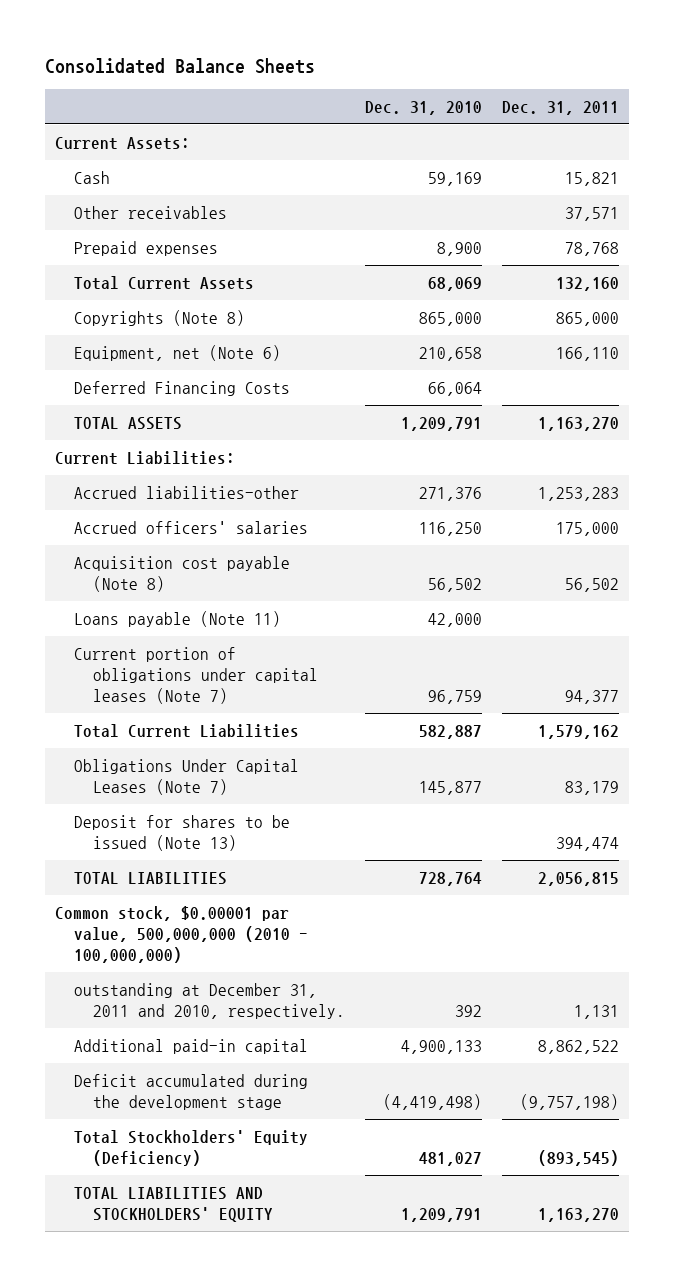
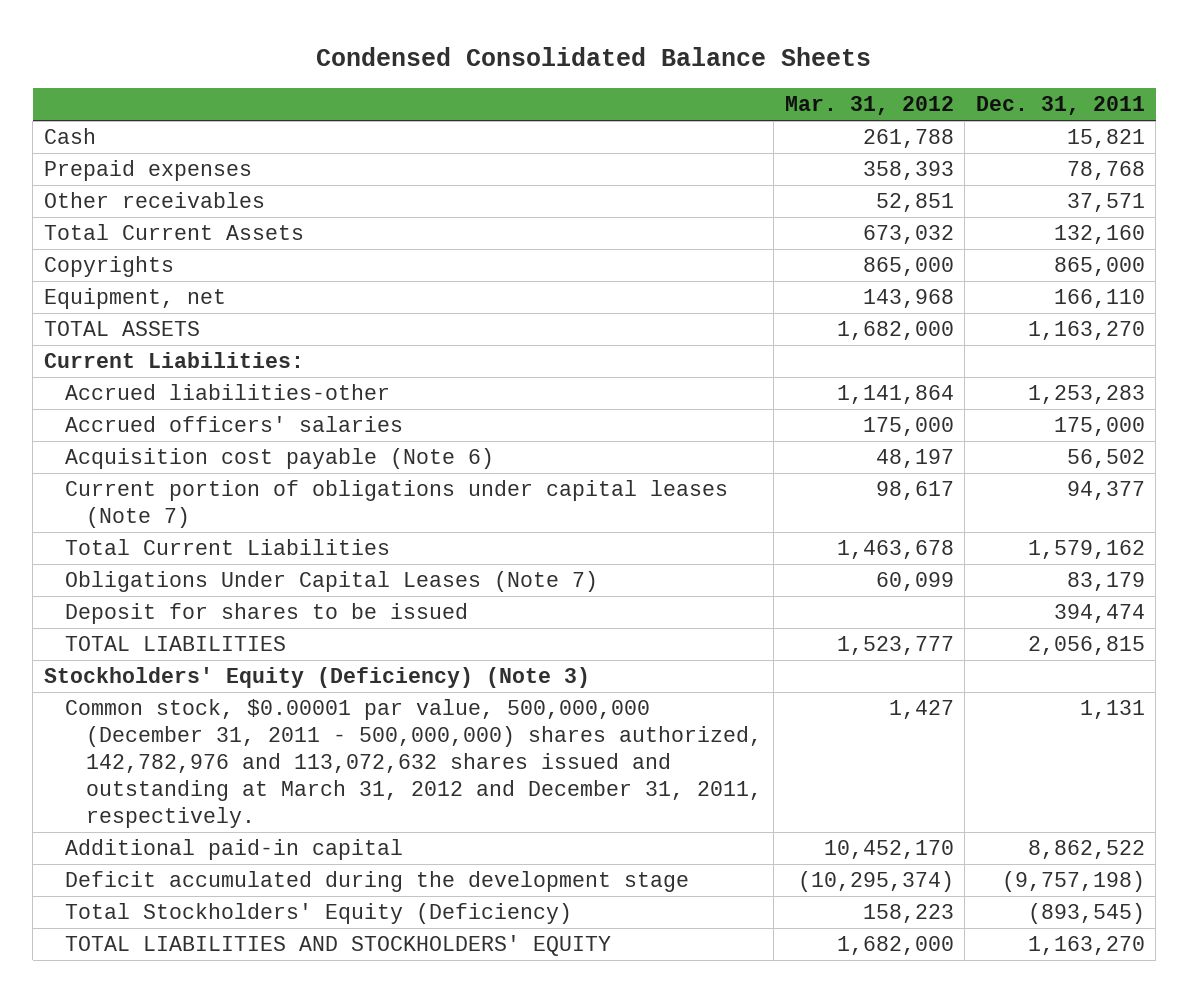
[45,57,316,74] Consolidated Balance Sheets -> [316,47,872,67] Condensed Consolidated Balance Sheets
[364,100,482,115] Dec. 31, 2010 -> none
none -> [784,96,954,116] Mar. 31, 2012
[55,136,191,150] Current Assets: -> none
[74,205,228,219] Other receivables -> [43,192,265,209] Other receivables
[74,380,291,396] Deferred Financing Costs -> none
[74,309,246,326] Copyrights (Note 8) -> [43,256,174,278] Copyrights
[74,344,282,361] Equipment, net (Note 6) -> [43,288,226,310] Equipment, net
[74,610,282,627] Loans payable (Note 11) -> none
[74,555,291,593] Acquisition cost payable (Note 8) -> [65,448,495,470] Acquisition cost payable (Note 6)
[74,814,291,852] Deposit for shares to be issued (Note 13) -> [65,603,469,625] Deposit for shares to be issued
[55,905,309,964] Common stock, $0.00001 par value, 500,000,000 (2010 - 100,000,000) -> none
none -> [43,667,590,689] Stockholders' Equity (Deficiency) (Note 3)
[74,982,345,1020] outstanding at December 31, 2011 and 2010, respectively. -> [65,699,763,829] Common stock, $0.00001 par value, 500,000,000 (December 31, 2011 - 500,000,000) shares authorized, 142,782,976 and 113,072,632 shares issued and outstanding at March 31, 2012 and December 31, 2011, respectively.

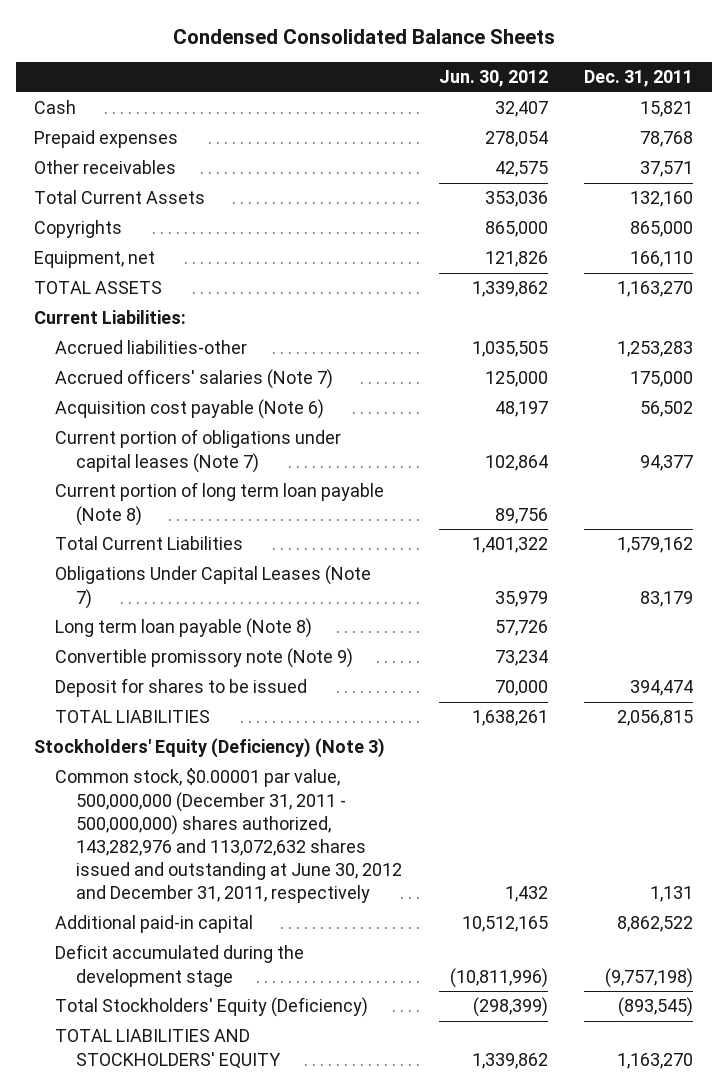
[784,96,954,116] Mar. 31, 2012 -> none
none -> [438,70,548,88] Jun. 30, 2012
[65,416,404,433] Accrued officers' salaries -> [55,369,334,390] Accrued officers' salaries (Note 7)
none -> [55,482,385,526] Current portion of long term loan payable (Note 8)
none -> [55,618,313,639] Long term loan payable (Note 8)
none -> [55,648,354,669] Convertible promissory note (Note 9)
[65,699,763,829] Common stock, $0.00001 par value, 500,000,000 (December 31, 2011 - 500,000,000) shares authorized, 142,782,976 and 113,072,632 shares issued and outstanding at March 31, 2012 and December 31, 2011, respectively. -> [55,768,402,904] Common stock, $0.00001 par value, 500,000,000 (December 31, 2011 - 500,000,000) shares authorized, 143,282,976 and 113,072,632 shares issued and outstanding at June 30, 2012 and December 31, 2011, respectively

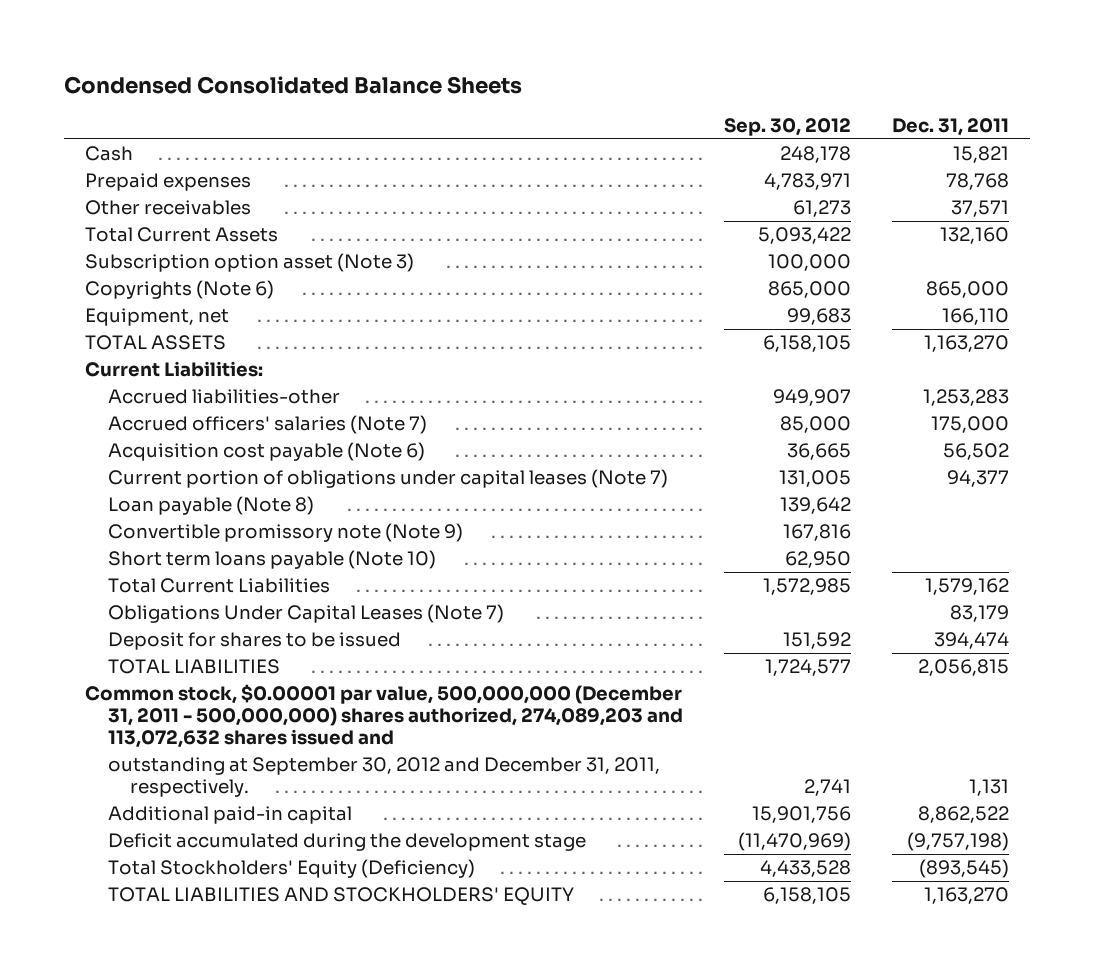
[438,70,548,88] Jun. 30, 2012 -> none
none -> [723,118,851,137] Sep. 30, 2012
none -> [84,253,414,273] Subscription option asset (Note 3)
[34,220,123,239] Copyrights -> [84,280,274,300] Copyrights (Note 6)
[55,482,385,526] Current portion of long term loan payable (Note 8) -> [107,496,314,516] Loan payable (Note 8)
[55,648,354,669] Convertible promissory note (Note 9) -> [107,523,463,543] Convertible promissory note (Note 9)
none -> [107,550,436,570] Short term loans payable (Note 10)
[55,618,313,639] Long term loan payable (Note 8) -> none
[34,738,386,759] Stockholders' Equity (Deficiency) (Note 3) -> none
none -> [84,684,683,748] Common stock, $0.00001 par value, 500,000,000 (December 31, 2011 - 500,000,000) shares authorized, 274,089,203 and 113,072,632 shares issued and
[55,768,402,904] Common stock, $0.00001 par value, 500,000,000 (December 31, 2011 - 500,000,000) shares authorized, 143,282,976 and 113,072,632 shares issued and outstanding at June 30, 2012 and December 31, 2011, respectively -> [107,757,660,798] outstanding at September 30, 2012 and December 31, 2011, respectively.

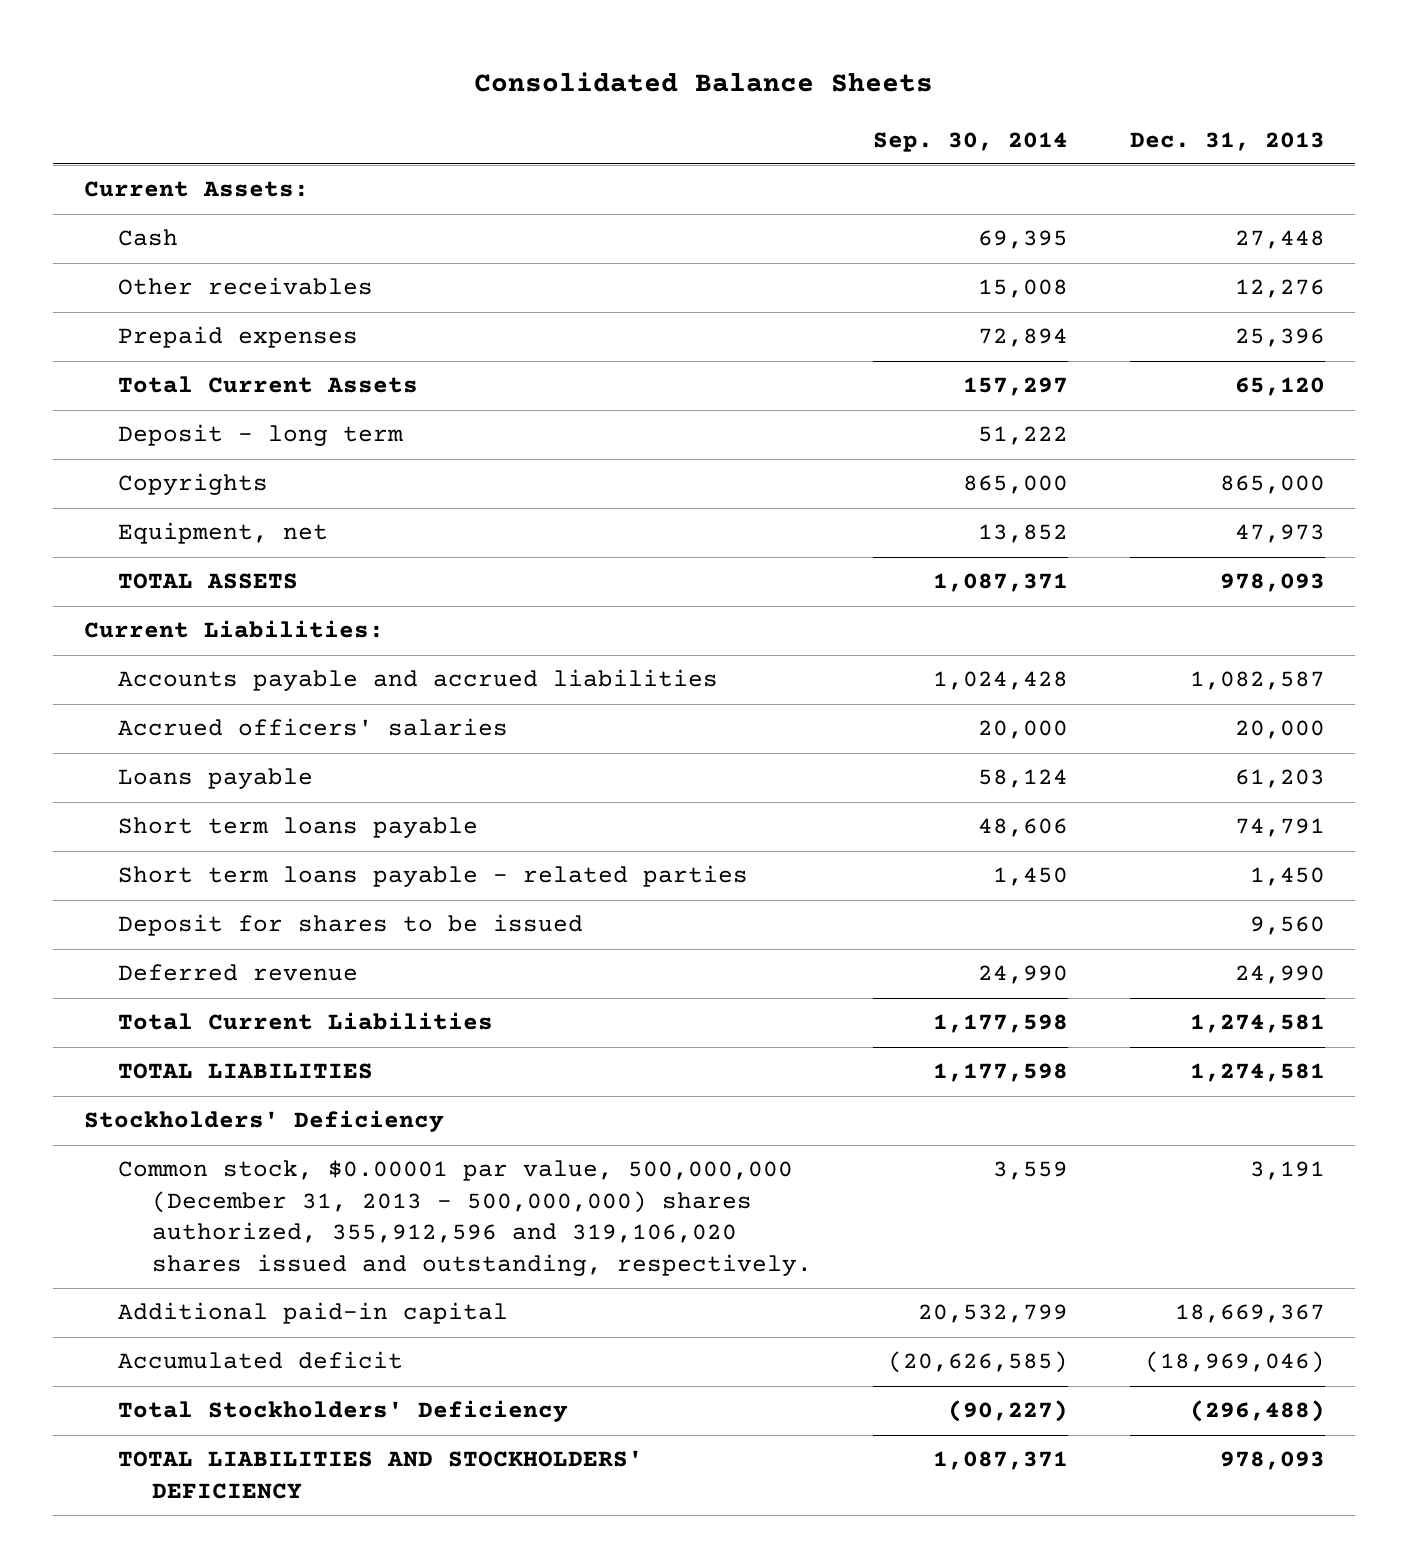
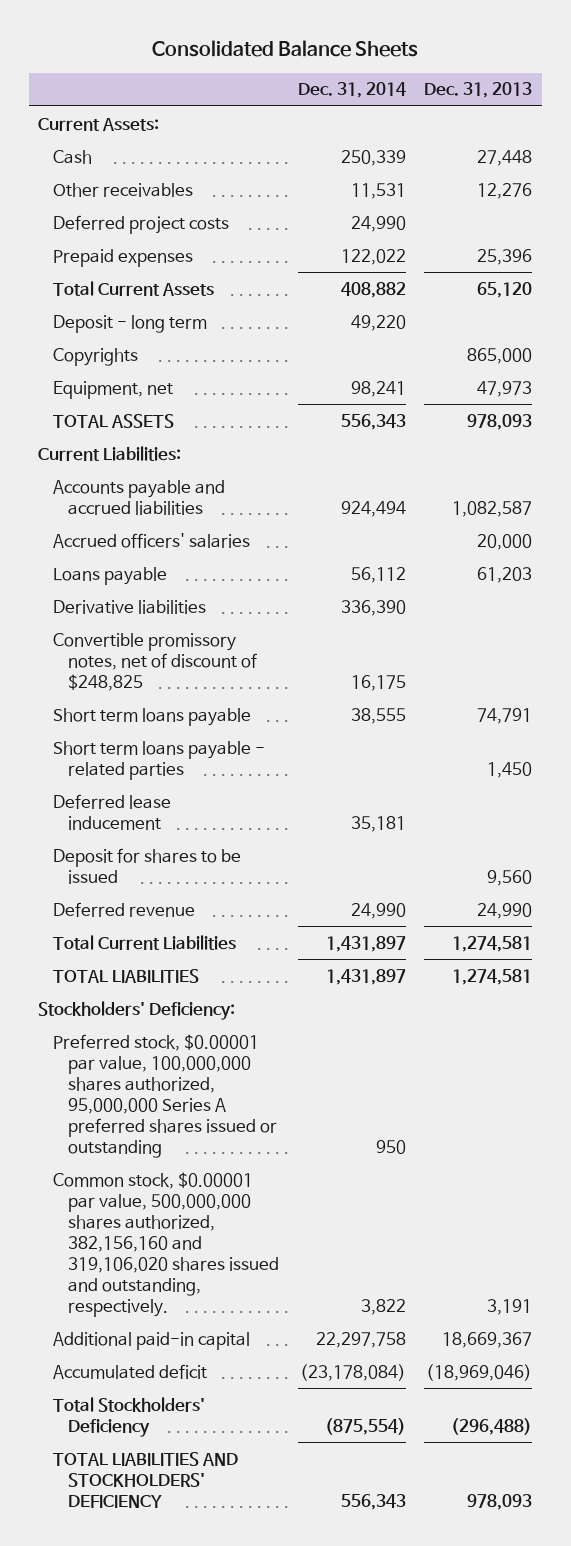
[873,131,1069,152] Sep. 30, 2014 -> none
none -> [297,82,406,99] Dec. 31, 2014
none -> [53,214,230,234] Deferred project costs
none -> [53,599,207,614] Derivative liabilities
none -> [53,632,258,691] Convertible promissory notes, net of discount of $248,825
none -> [53,793,172,830] Deferred lease inducement
[83,1110,444,1133] Stockholders' Deficiency -> [38,1000,236,1020] Stockholders' Deficiency:
none -> [53,1033,278,1158] Preferred stock, $0.00001 par value, 100,000,000 shares authorized, 95,000,000 Series A preferred shares issued or outstanding
[117,1160,812,1276] Common stock, $0.00001 par value, 500,000,000 (December 31, 2013 - 500,000,000) shares authorized, 355,912,596 and 319,106,020 shares issued and outstanding, respectively. -> [53,1171,280,1317] Common stock, $0.00001 par value, 500,000,000 shares authorized, 382,156,160 and 319,106,020 shares issued and outstanding, respectively.

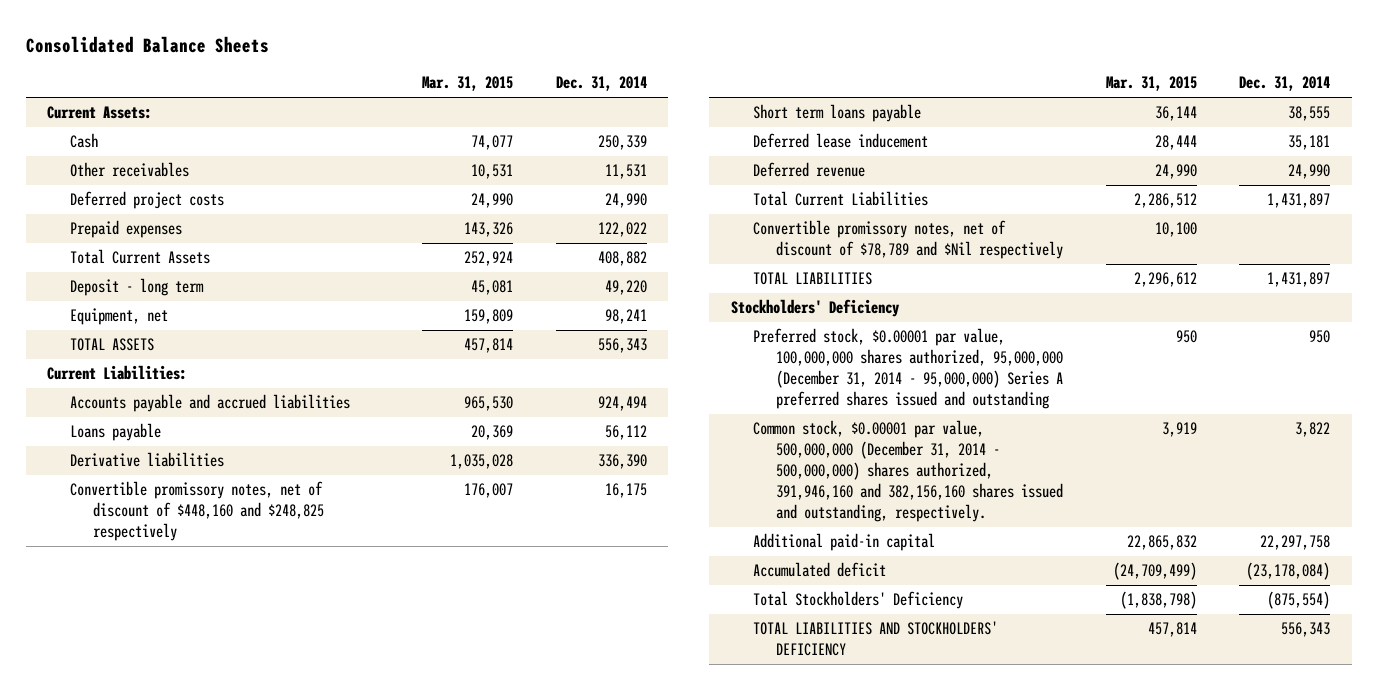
[424,82,533,99] Dec. 31, 2013 -> none
none -> [422,76,514,92] Mar. 31, 2015
[53,347,139,366] Copyrights -> none
[53,532,251,548] Accrued officers' salaries -> none
[53,632,258,691] Convertible promissory notes, net of discount of $248,825 -> [70,481,324,542] Convertible promissory notes, net of discount of $448,160 and $248,825 respectively
[53,740,266,780] Short term loans payable - related parties -> none
[53,847,242,884] Deposit for shares to be issued -> none
none -> [753,220,1064,260] Convertible promissory notes, net of discount of $78,789 and $Nil respectively
[38,1000,236,1020] Stockholders' Deficiency: -> [730,299,899,318] Stockholders' Deficiency
[53,1033,278,1158] Preferred stock, $0.00001 par value, 100,000,000 shares authorized, 95,000,000 Series A preferred shares issued or outstanding -> [753,328,1064,410] Preferred stock, $0.00001 par value, 100,000,000 shares authorized, 95,000,000 (December 31, 2014 - 95,000,000) Series A preferred shares issued and outstanding
[53,1171,280,1317] Common stock, $0.00001 par value, 500,000,000 shares authorized, 382,156,160 and 319,106,020 shares issued and outstanding, respectively. -> [753,420,1064,523] Common stock, $0.00001 par value, 500,000,000 (December 31, 2014 - 500,000,000) shares authorized, 391,946,160 and 382,156,160 shares issued and outstanding, respectively.

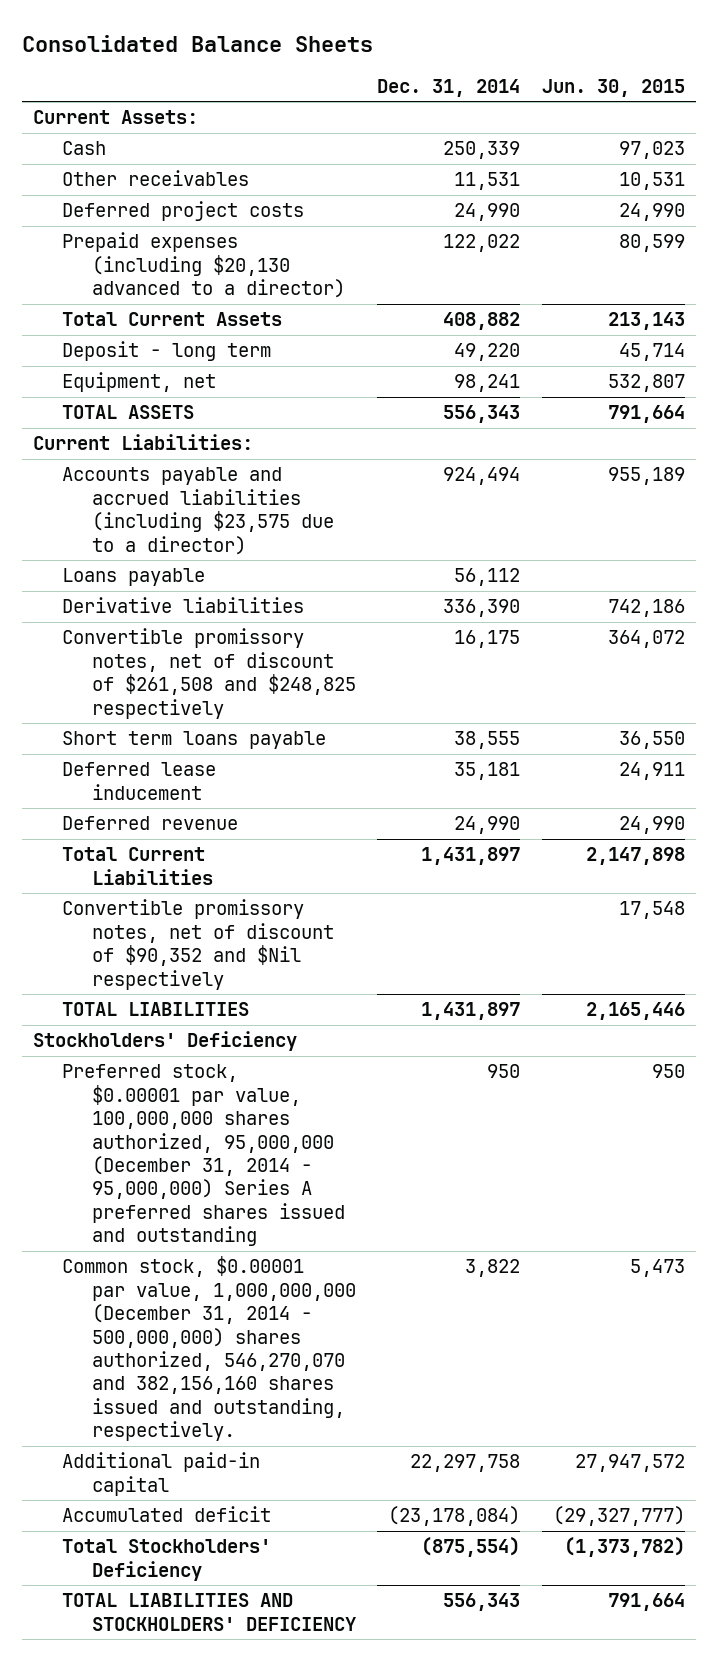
[422,76,514,92] Mar. 31, 2015 -> none
none -> [542,78,686,97] Jun. 30, 2015
[70,220,183,239] Prepaid expenses -> [62,232,345,299] Prepaid expenses (including $20,130 advanced to a director)
[70,394,351,413] Accounts payable and accrued liabilities -> [62,467,334,555] Accounts payable and accrued liabilities (including $23,575 due to a director)
[70,481,324,542] Convertible promissory notes, net of discount of $448,160 and $248,825 respectively -> [62,628,356,719] Convertible promissory notes, net of discount of $261,508 and $248,825 respectively
[753,220,1064,260] Convertible promissory notes, net of discount of $78,789 and $Nil respectively -> [62,899,334,990] Convertible promissory notes, net of discount of $90,352 and $Nil respectively
[753,420,1064,523] Common stock, $0.00001 par value, 500,000,000 (December 31, 2014 - 500,000,000) shares authorized, 391,946,160 and 382,156,160 shares issued and outstanding, respectively. -> [62,1256,356,1442] Common stock, $0.00001 par value, 1,000,000,000 (December 31, 2014 - 500,000,000) shares authorized, 546,270,070 and 382,156,160 shares issued and outstanding, respectively.

